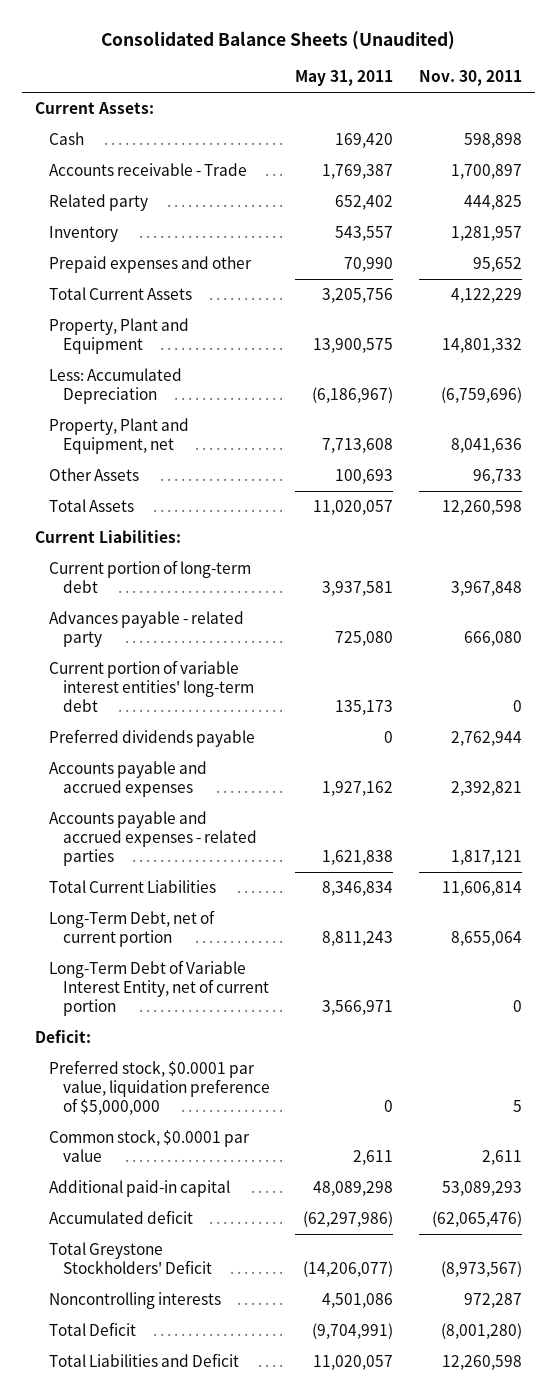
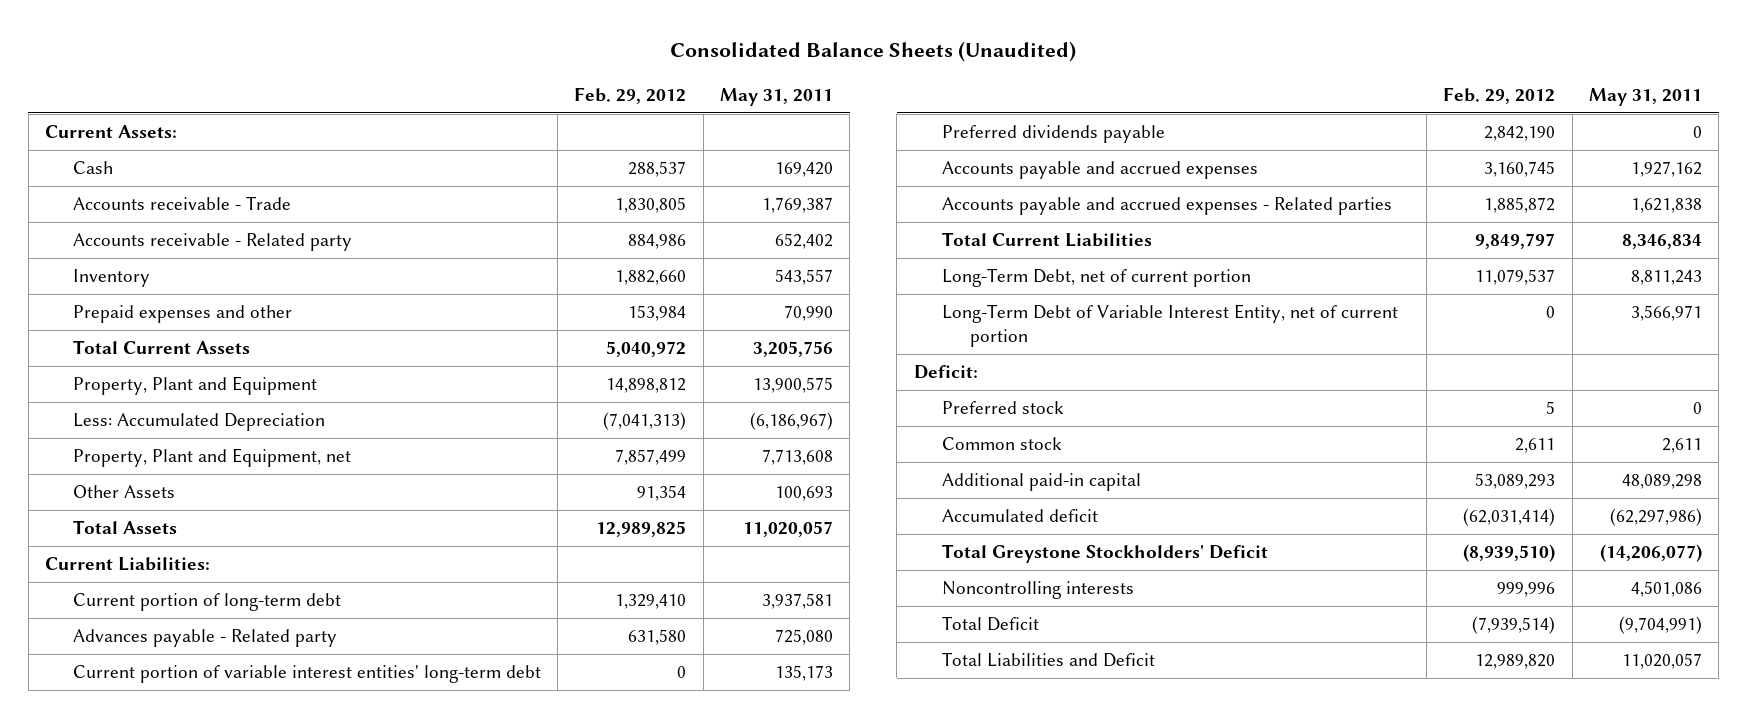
[418,70,522,87] Nov. 30, 2011 -> none
none -> [574,86,687,104] Feb. 29, 2012
[48,193,148,211] Related party -> [73,233,353,252] Accounts receivable - Related party
[48,610,244,648] Advances payable - related party -> [73,629,338,648] Advances payable - Related party
[48,810,257,867] Accounts payable and accrued expenses - related parties -> [941,197,1392,216] Accounts payable and accrued expenses - Related parties
[48,1059,270,1116] Preferred stock, $0.0001 par value, liquidation preference of $5,000,000 -> none
none -> [941,401,1064,415] Preferred stock
[48,1129,250,1163] Common stock, $0.0001 par value -> [941,437,1062,451] Common stock

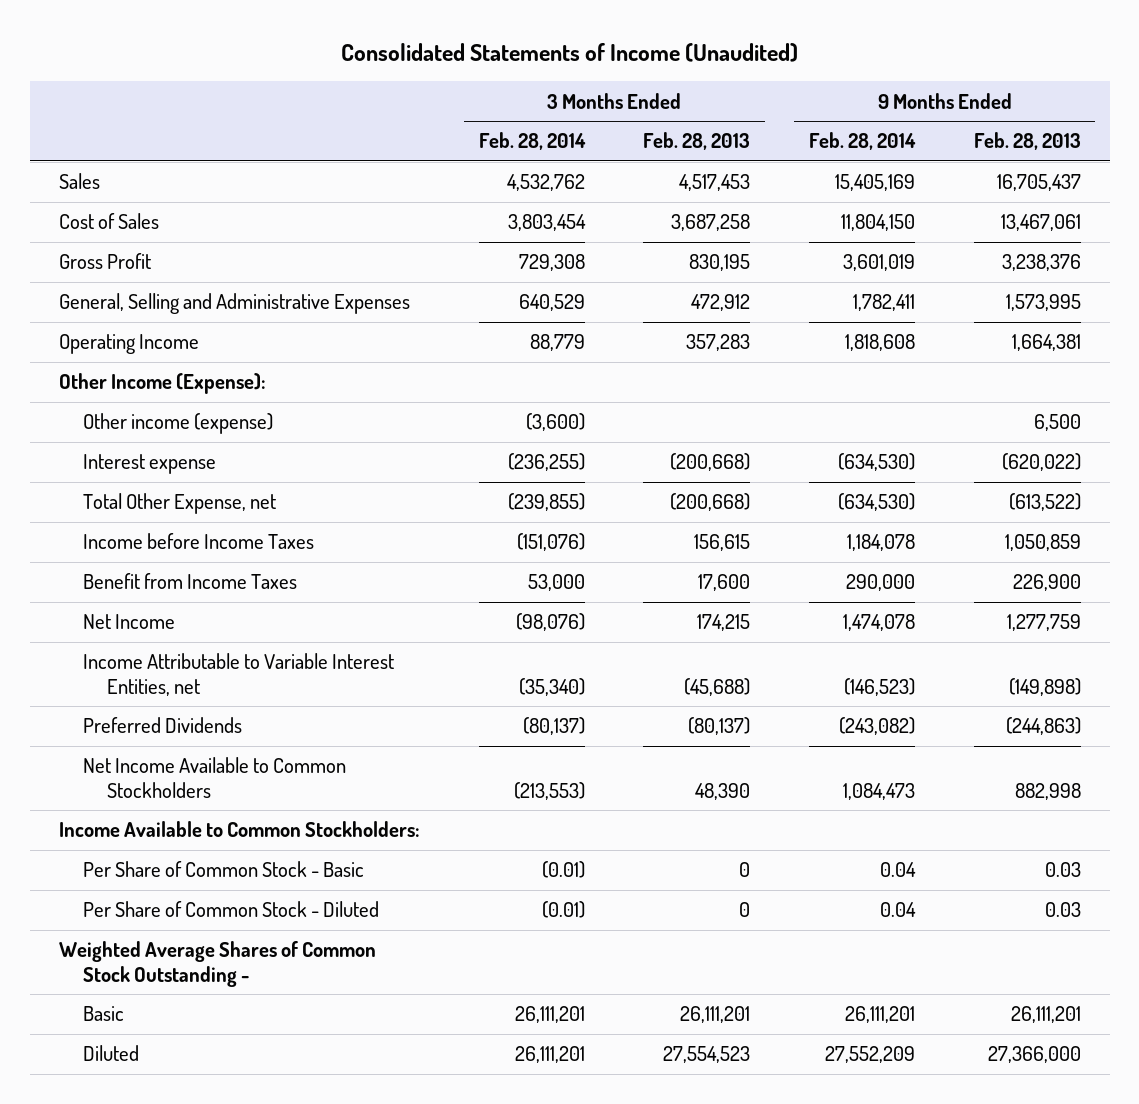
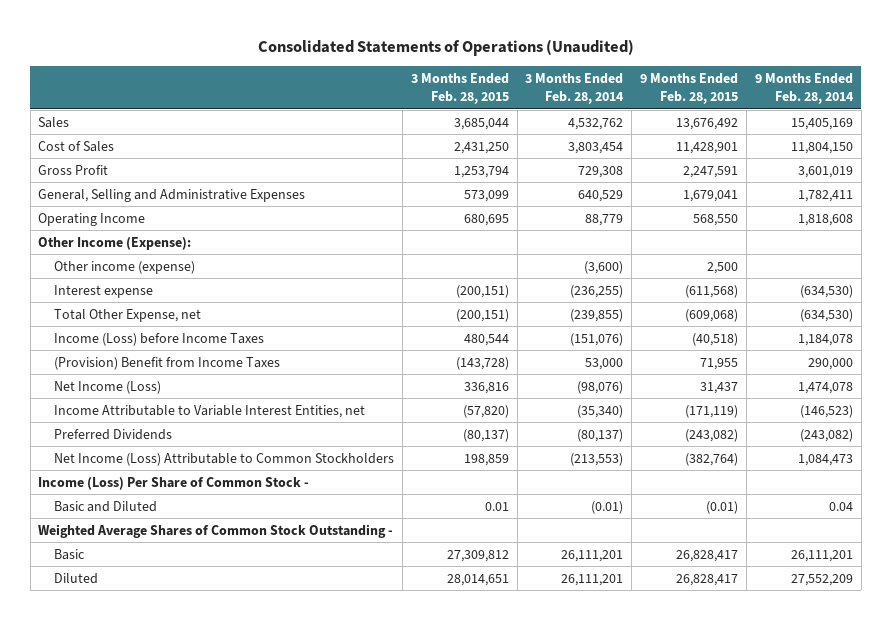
[340,43,798,63] Consolidated Statements of Income (Unaudited) -> [257,39,634,57] Consolidated Statements of Operations (Unaudited)
[643,132,751,151] Feb. 28, 2013 -> none
[973,132,1081,151] Feb. 28, 2013 -> none
none -> [410,73,509,105] 3 Months Ended Feb. 28, 2015
none -> [640,73,739,105] 9 Months Ended Feb. 28, 2015
[82,533,314,550] Income before Income Taxes -> [54,332,265,346] Income (Loss) before Income Taxes
[82,573,297,590] Benefit from Income Taxes -> [54,356,281,370] (Provision) Benefit from Income Taxes
[82,614,175,630] Net Income -> [54,380,162,394] Net Income (Loss)
[82,861,364,878] Per Share of Common Stock - Basic -> none
[82,901,379,918] Per Share of Common Stock - Diluted -> none
[82,757,346,798] Net Income Available to Common Stockholders -> [54,452,395,466] Net Income (Loss) Attributable to Common Stockholders
[58,821,420,838] Income Available to Common Stockholders: -> [38,476,310,490] Income (Loss) Per Share of Common Stock -
none -> [54,500,158,512] Basic and Diluted

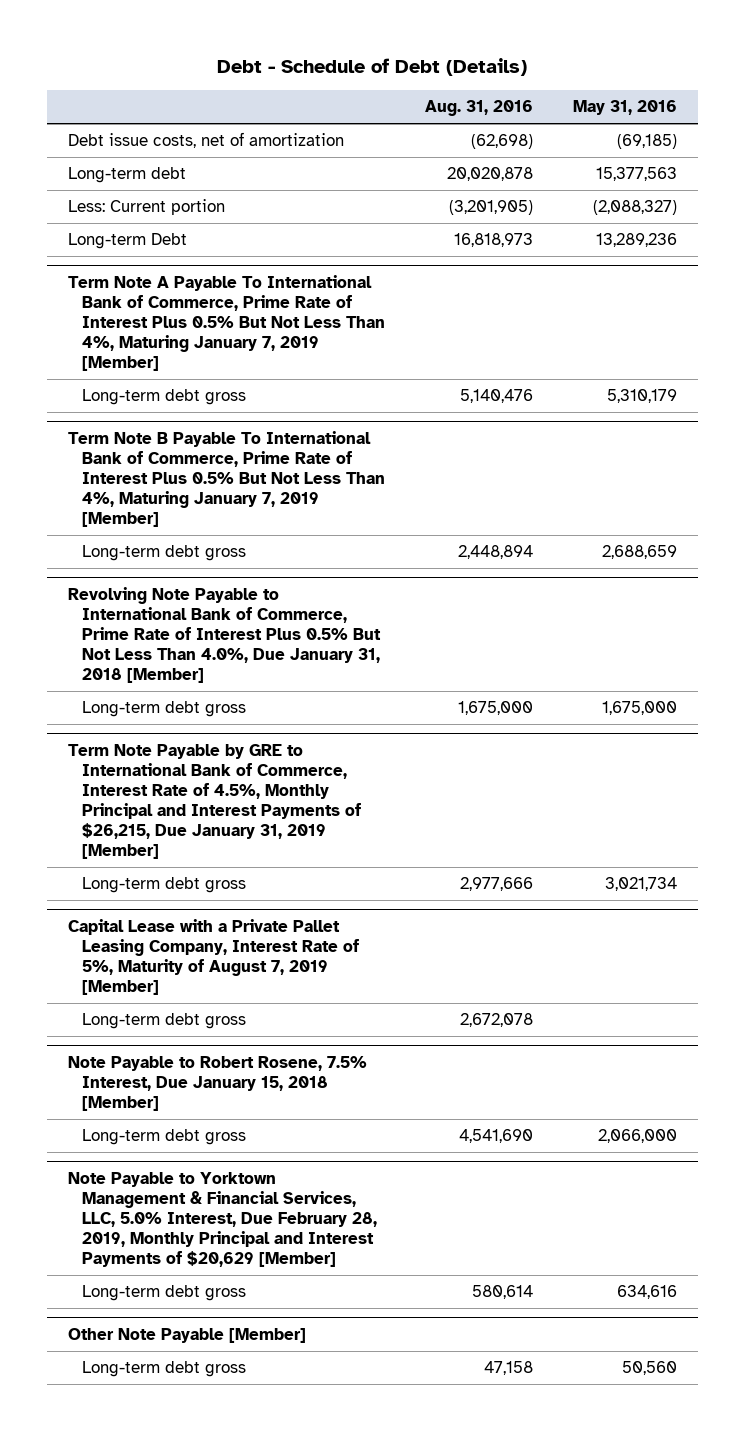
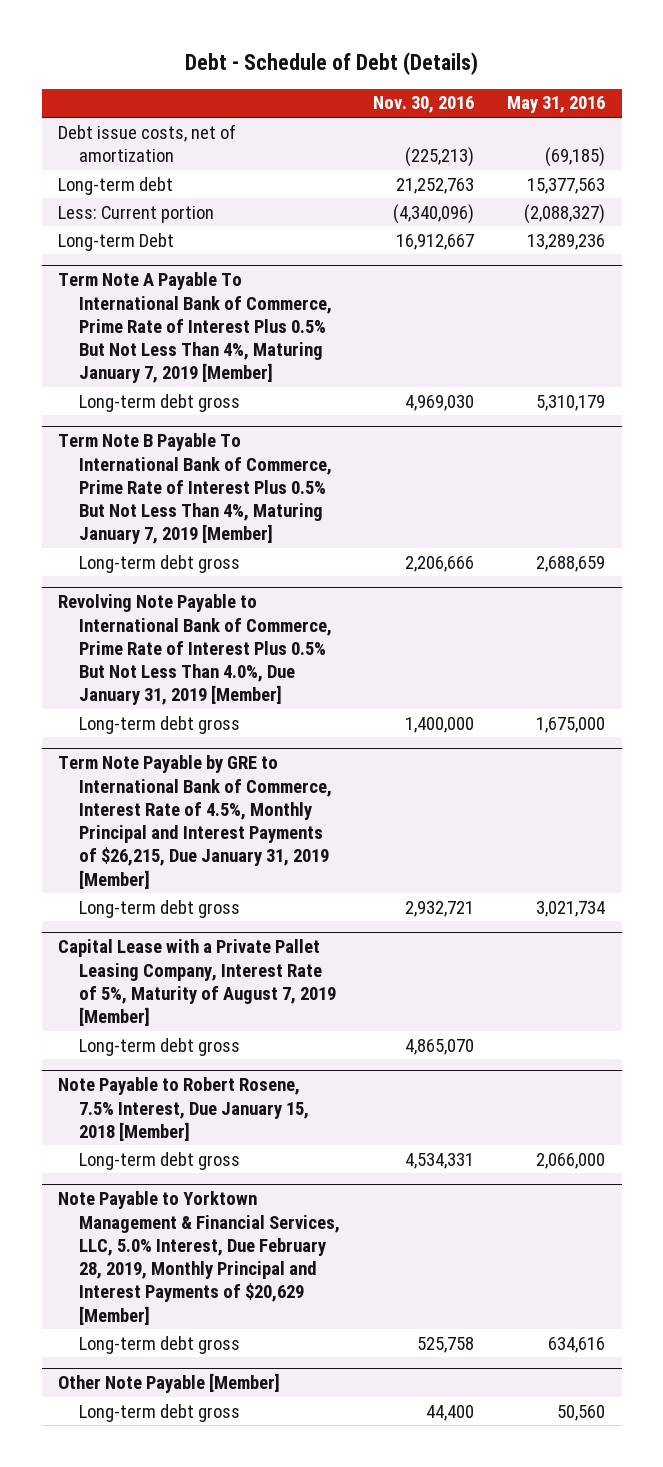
[425,100,534,117] Aug. 31, 2016 -> none
none -> [373,96,475,114] Nov. 30, 2016
[67,587,381,683] Revolving Note Payable to International Bank of Commerce, Prime Rate of Interest Plus 0.5% But Not Less Than 4.0%, Due January 31, 2018 [Member] -> [57,594,333,706] Revolving Note Payable to International Bank of Commerce, Prime Rate of Interest Plus 0.5% But Not Less Than 4.0%, Due January 31, 2019 [Member]

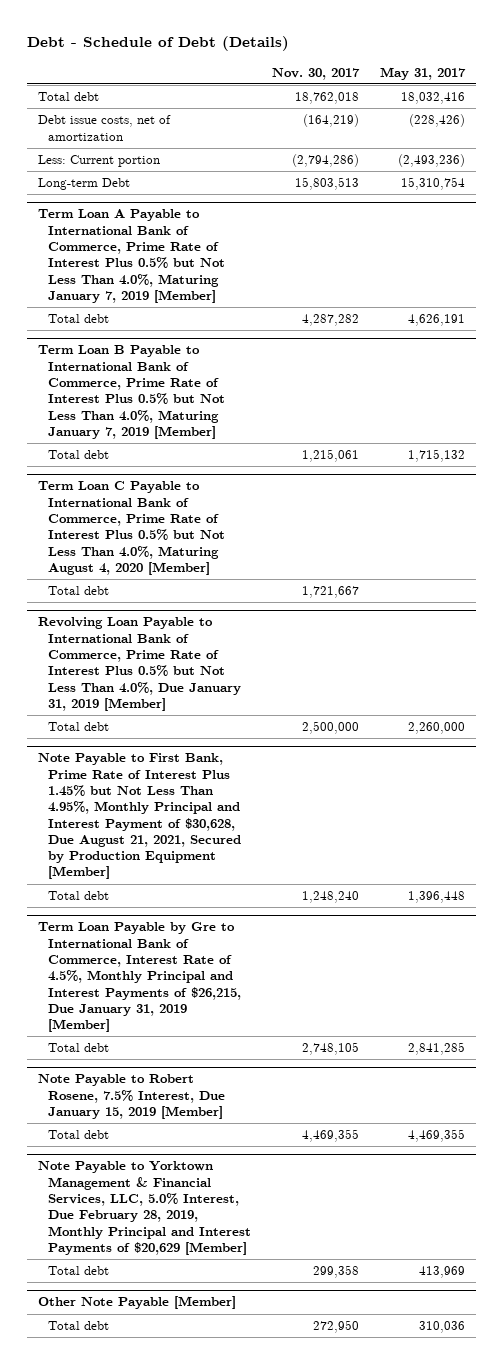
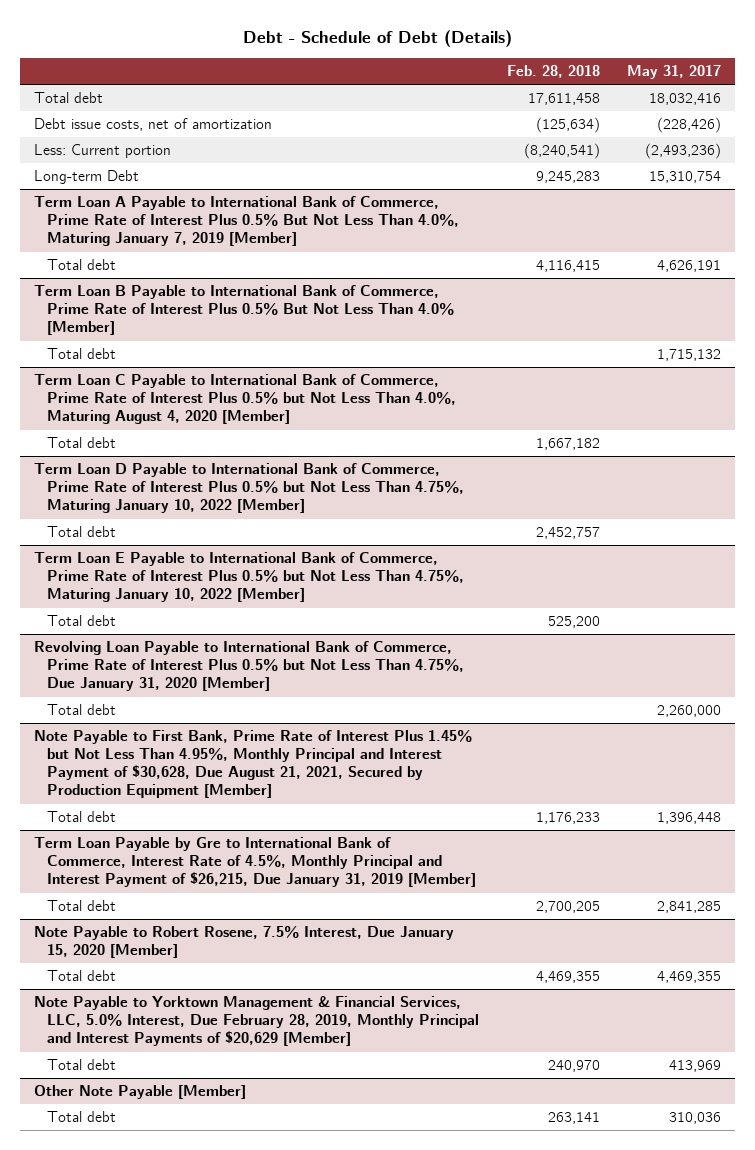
[271,67,360,80] Nov. 30, 2017 -> none
none -> [506,65,600,79] Feb. 28, 2018
[37,209,225,303] Term Loan A Payable to International Bank of Commerce, Prime Rate of Interest Plus 0.5% but Not Less Than 4.0%, Maturing January 7, 2019 [Member] -> [34,196,460,247] Term Loan A Payable to International Bank of Commerce, Prime Rate of Interest Plus 0.5% But Not Less Than 4.0%, Maturing January 7, 2019 [Member]
[37,345,225,439] Term Loan B Payable to International Bank of Commerce, Prime Rate of Interest Plus 0.5% but Not Less Than 4.0%, Maturing January 7, 2019 [Member] -> [34,285,455,336] Term Loan B Payable to International Bank of Commerce, Prime Rate of Interest Plus 0.5% But Not Less Than 4.0% [Member]
[37,617,241,711] Revolving Loan Payable to International Bank of Commerce, Prime Rate of Interest Plus 0.5% but Not Less Than 4.0%, Due January 31, 2019 [Member] -> [34,463,465,514] Term Loan D Payable to International Bank of Commerce, Prime Rate of Interest Plus 0.5% but Not Less Than 4.75%, Maturing January 10, 2022 [Member]
none -> [47,526,117,538] Total debt
none -> [34,552,465,603] Term Loan E Payable to International Bank of Commerce, Prime Rate of Interest Plus 0.5% but Not Less Than 4.75%, Maturing January 10, 2022 [Member]
none -> [47,615,117,627] Total debt
none -> [34,641,465,692] Revolving Loan Payable to International Bank of Commerce, Prime Rate of Interest Plus 0.5% but Not Less Than 4.75%, Due January 31, 2020 [Member]
[37,922,241,1033] Term Loan Payable by Gre to International Bank of Commerce, Interest Rate of 4.5%, Monthly Principal and Interest Payments of $26,215, Due January 31, 2019 [Member] -> [34,837,477,888] Term Loan Payable by Gre to International Bank of Commerce, Interest Rate of 4.5%, Monthly Principal and Interest Payment of $26,215, Due January 31, 2019 [Member]
[37,1074,225,1119] Note Payable to Robert Rosene, 7.5% Interest, Due January 15, 2019 [Member] -> [34,926,455,959] Note Payable to Robert Rosene, 7.5% Interest, Due January 15, 2020 [Member]

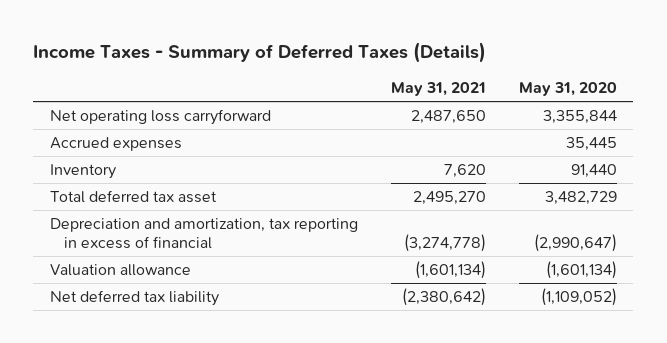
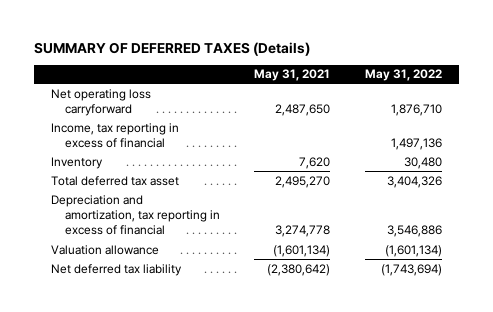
[33,42,487,64] Income Taxes - Summary of Deferred Taxes (Details) -> [33,41,310,56] SUMMARY OF DEFERRED TAXES (Details)
[518,82,617,97] May 31, 2020 -> none
none -> [364,69,442,82] May 31, 2022
[49,137,182,152] Accrued expenses -> none
none -> [51,122,180,149] Income, tax reporting in excess of financial
[403,233,486,252] (3,274,778) -> [275,225,331,238] 3,274,778

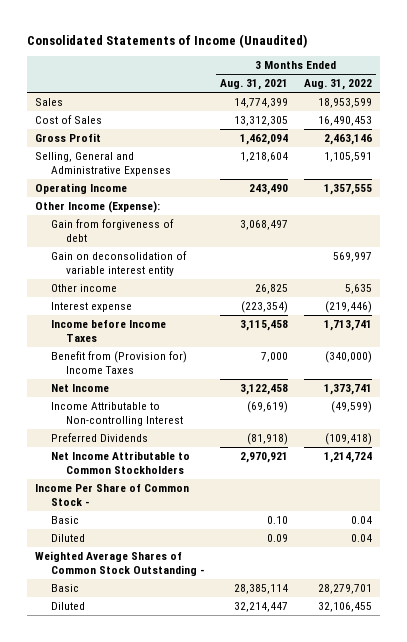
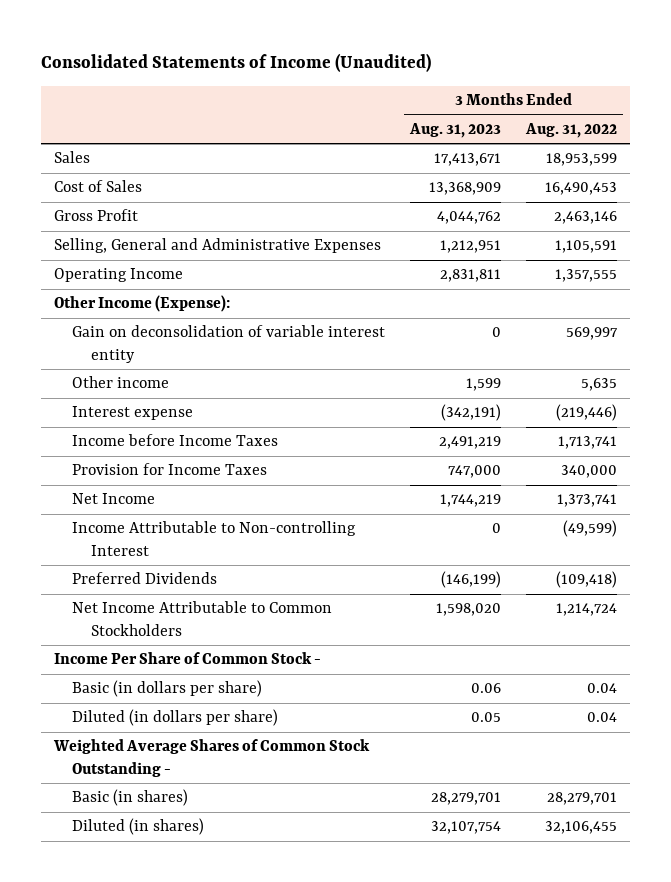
[220,79,289,91] Aug. 31, 2021 -> none
none -> [409,122,502,138] Aug. 31, 2023
[50,219,174,242] Gain from forgiveness of debt -> none
[50,351,187,374] Benefit from (Provision for) Income Taxes -> [72,463,268,476] Provision for Income Taxes
[324,351,372,364] (340,000) -> [561,465,618,479] 340,000
[50,516,79,525] Basic -> [72,680,263,698] Basic (in dollars per share)
[50,534,85,543] Diluted -> [72,709,279,727] Diluted (in dollars per share)
[50,584,79,593] Basic -> [72,789,189,807] Basic (in shares)
[50,602,85,611] Diluted -> [72,818,205,836] Diluted (in shares)

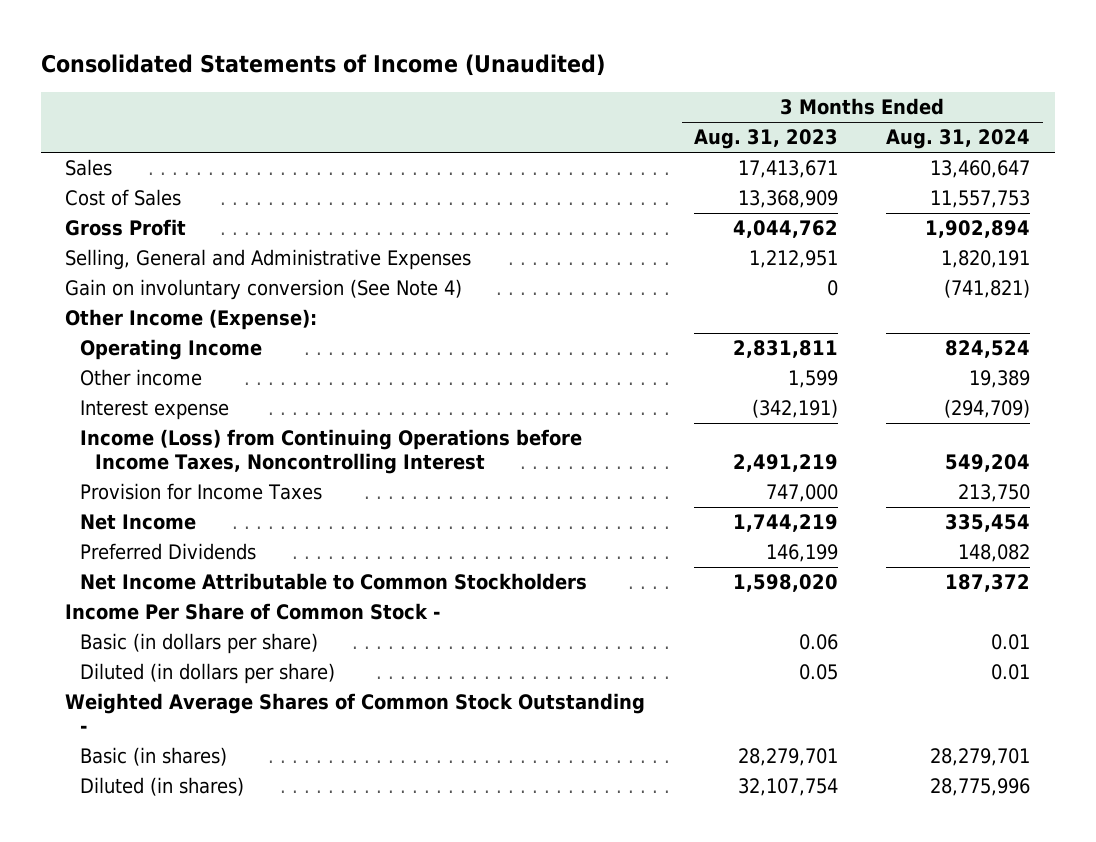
[525,122,618,138] Aug. 31, 2022 -> none
none -> [886,129,1031,150] Aug. 31, 2024
none -> [65,279,463,301] Gain on involuntary conversion (See Note 4)
[72,325,386,363] Gain on deconsolidation of variable interest entity -> none
[53,268,183,283] Operating Income -> [79,339,262,361] Operating Income
[72,434,279,447] Income before Income Taxes -> [79,429,582,475] Income (Loss) from Continuing Operations before Income Taxes, Noncontrolling Interest
[72,521,357,556] Income Attributable to Non-controlling Interest -> none
[441,571,502,589] (146,199) -> [765,544,838,563] 146,199

